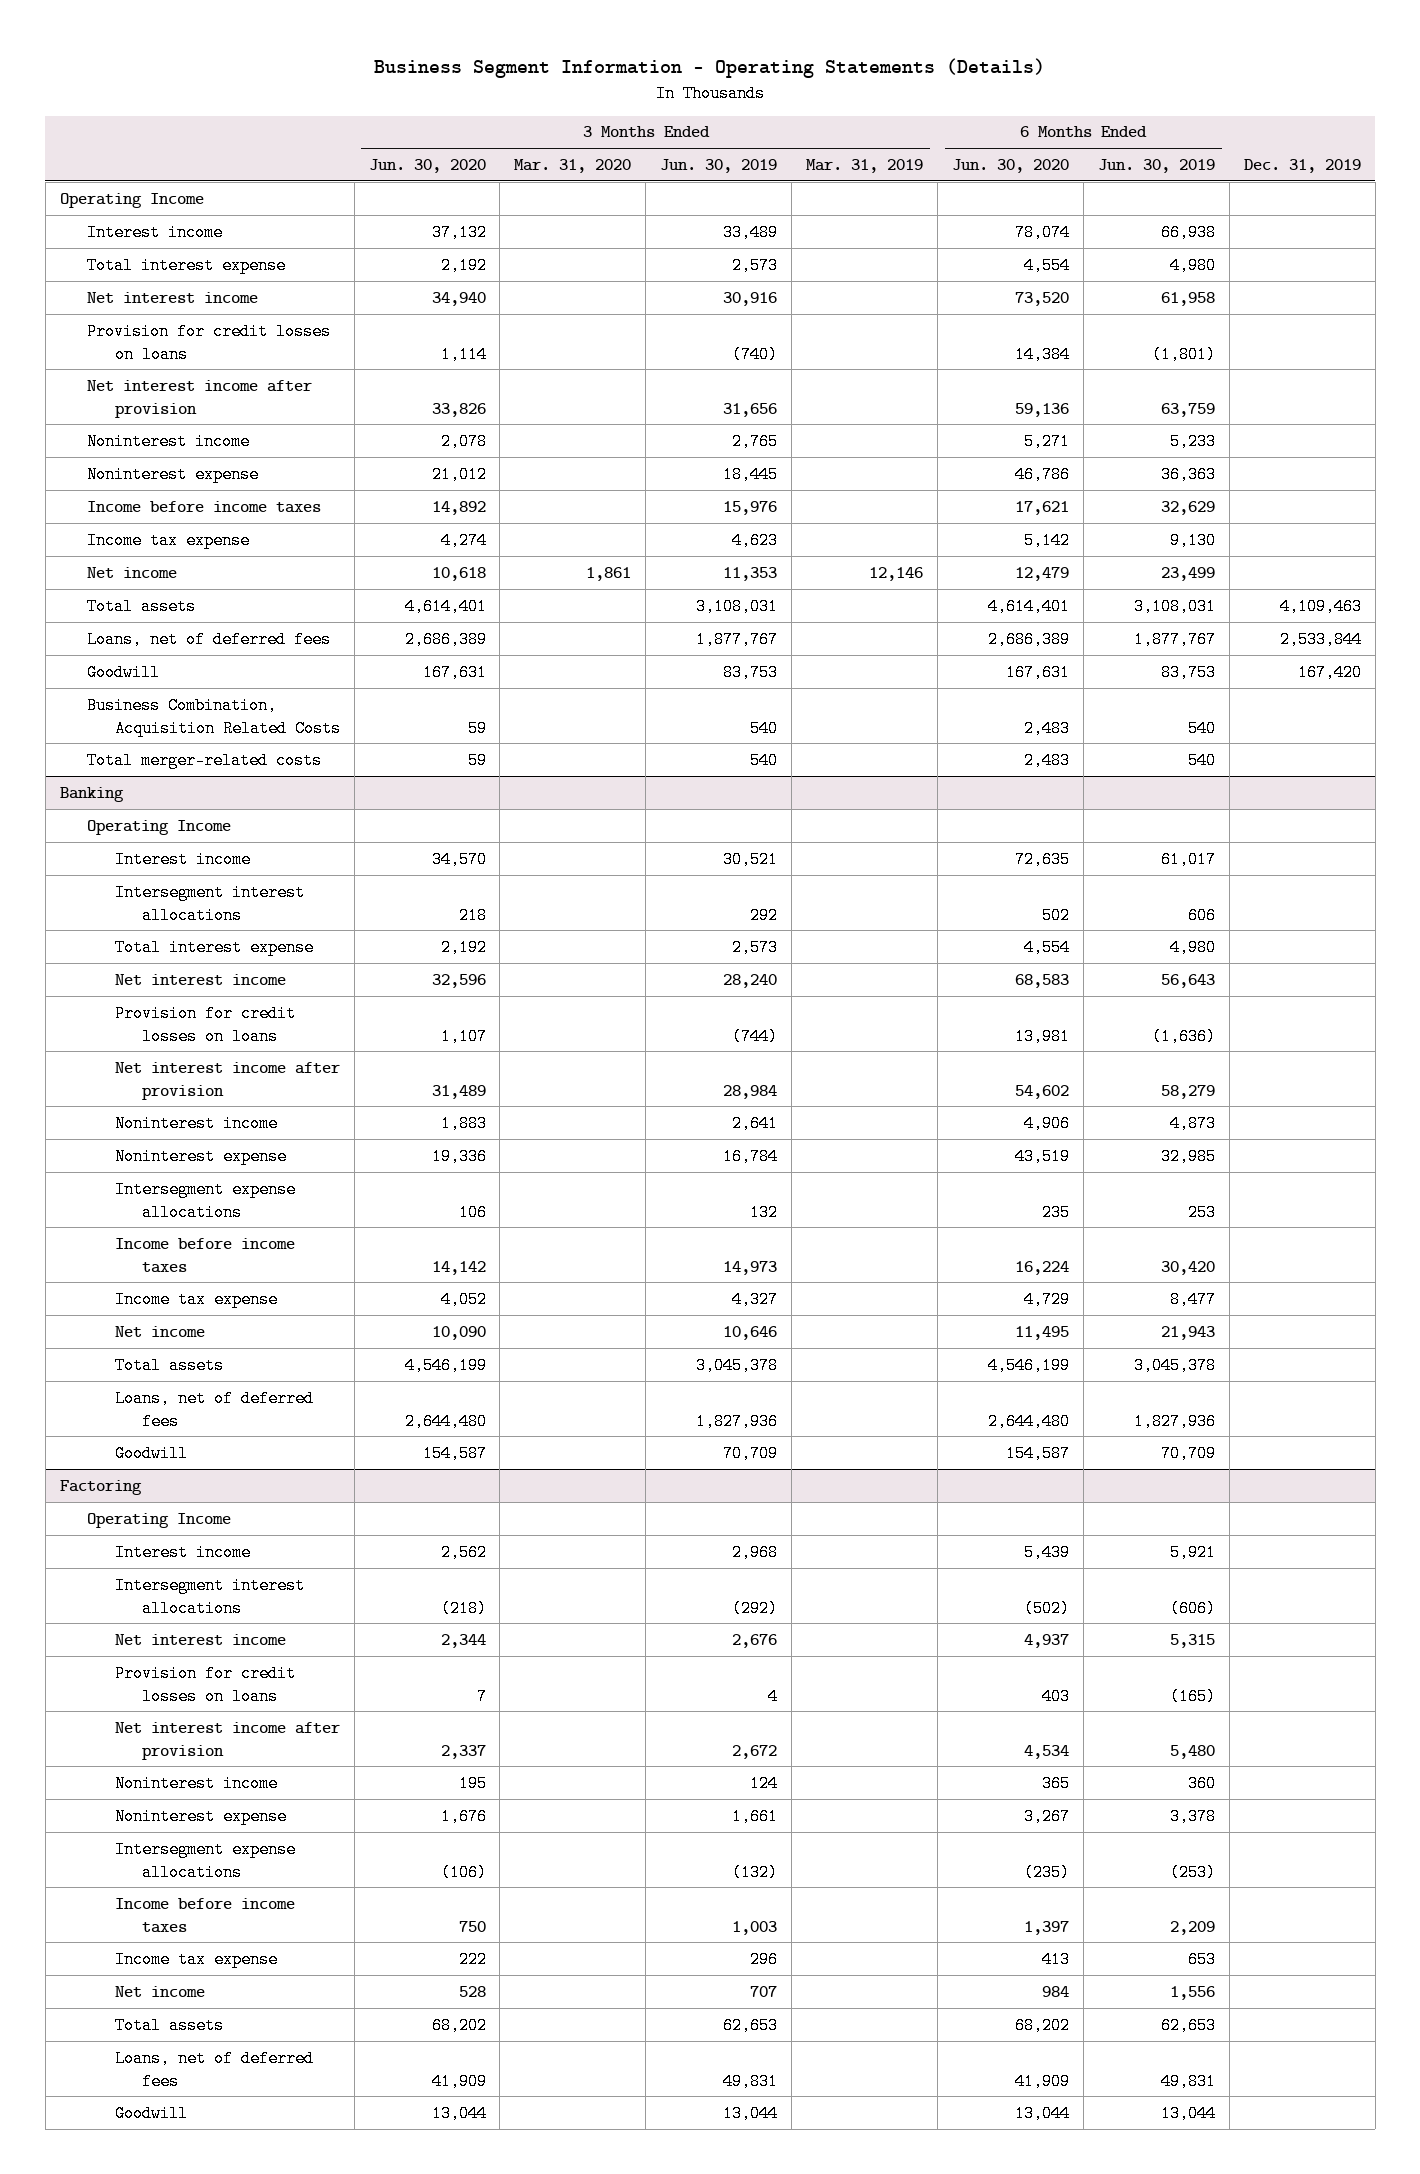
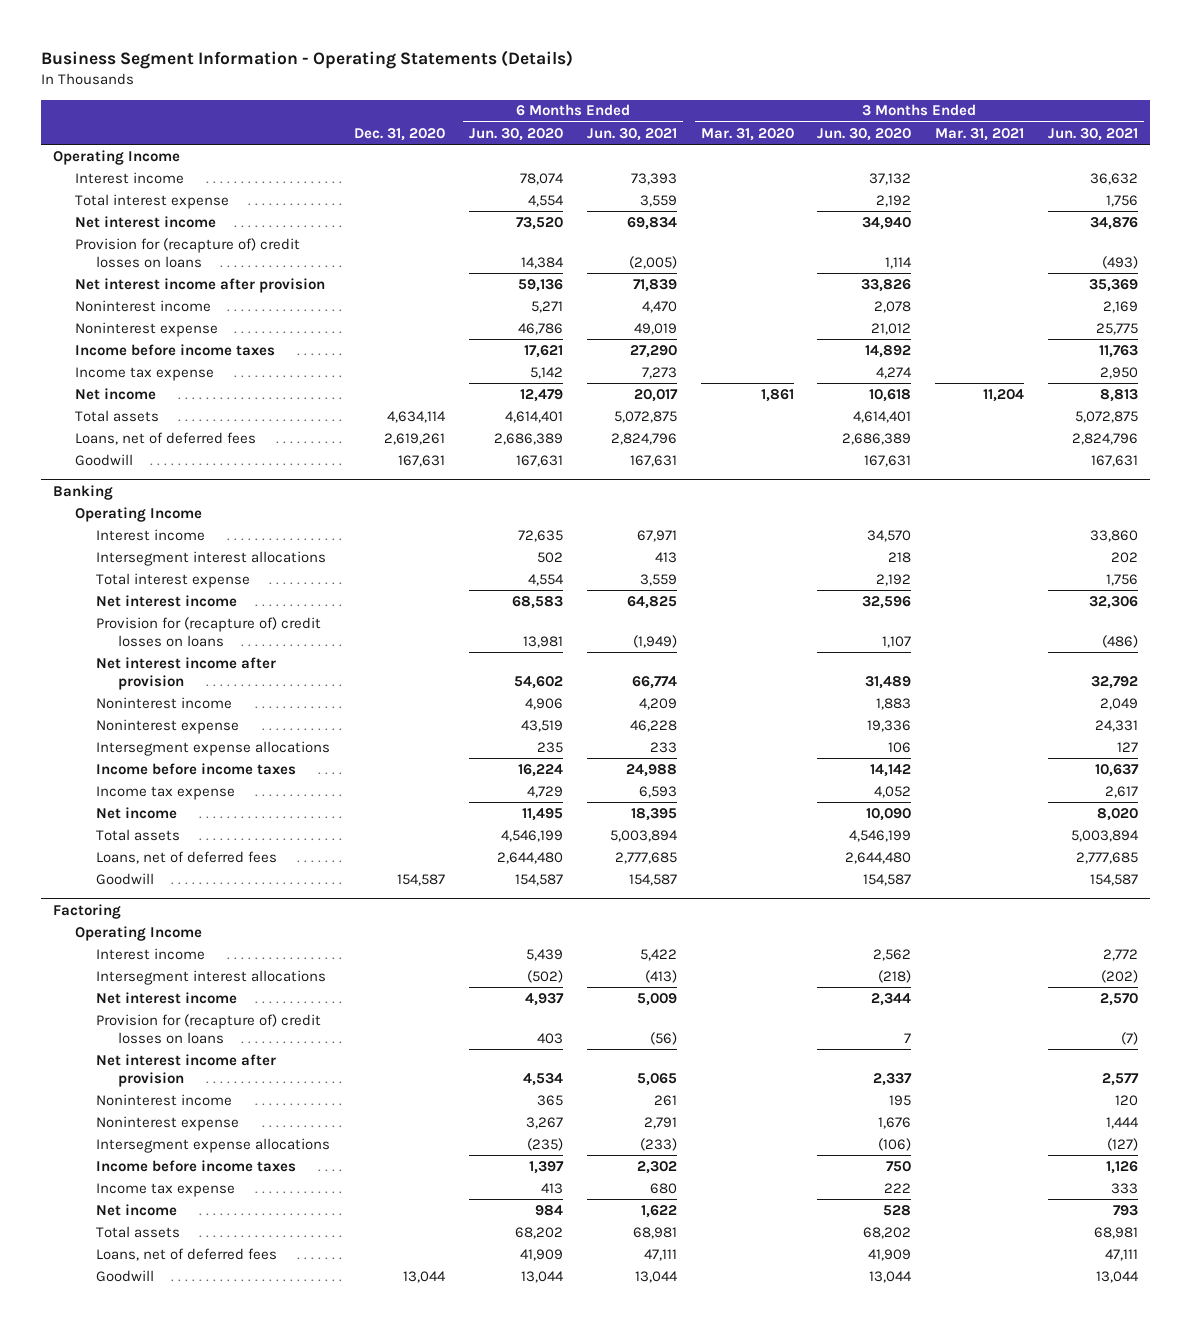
[660,159,778,174] Jun. 30, 2019 -> none
[806,159,924,174] Mar. 31, 2019 -> none
[1097,159,1215,174] Jun. 30, 2019 -> none
[1243,159,1361,174] Dec. 31, 2019 -> none
none -> [354,127,446,141] Dec. 31, 2020
none -> [586,127,677,141] Jun. 30, 2021
none -> [935,127,1025,141] Mar. 31, 2021
none -> [1047,127,1138,141] Jun. 30, 2021
[87,322,332,363] Provision for credit losses on loans -> [74,237,300,268] Provision for (recapture of) credit losses on loans
[87,696,341,737] Business Combination, Acquisition Related Costs -> none
[87,751,323,769] Total merger-related costs -> none
[114,1004,296,1045] Provision for credit losses on loans -> [96,616,322,647] Provision for (recapture of) credit losses on loans
[114,1664,296,1705] Provision for credit losses on loans -> [96,1013,322,1044] Provision for (recapture of) credit losses on loans

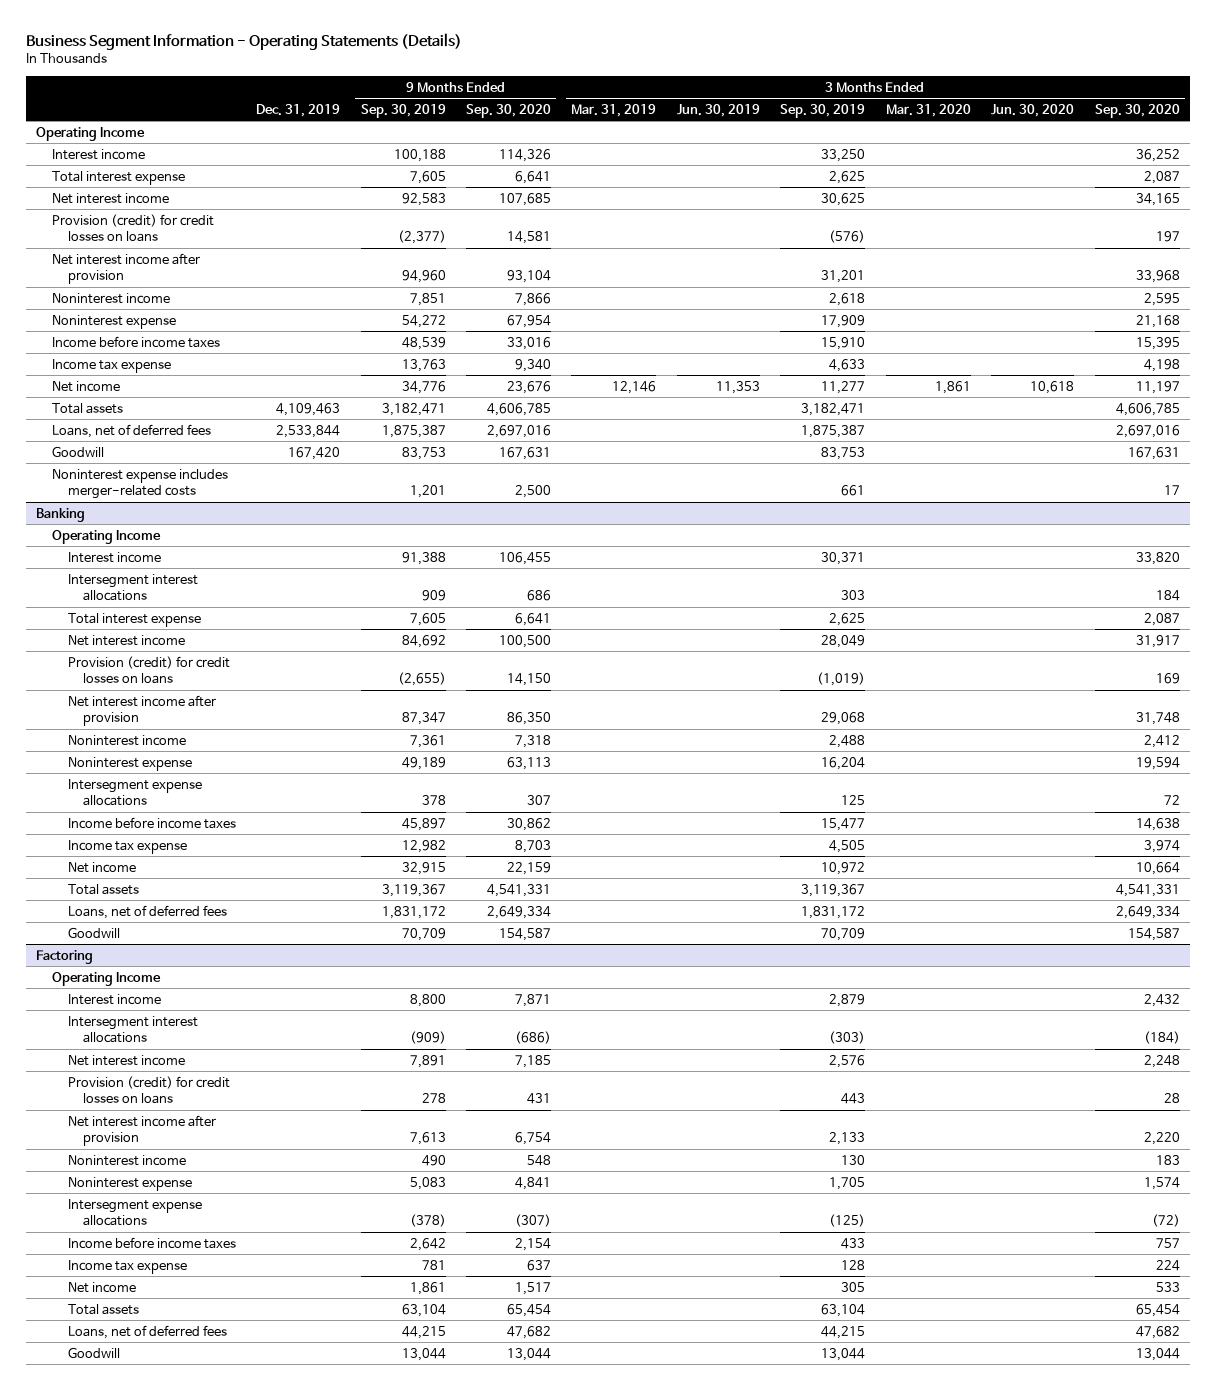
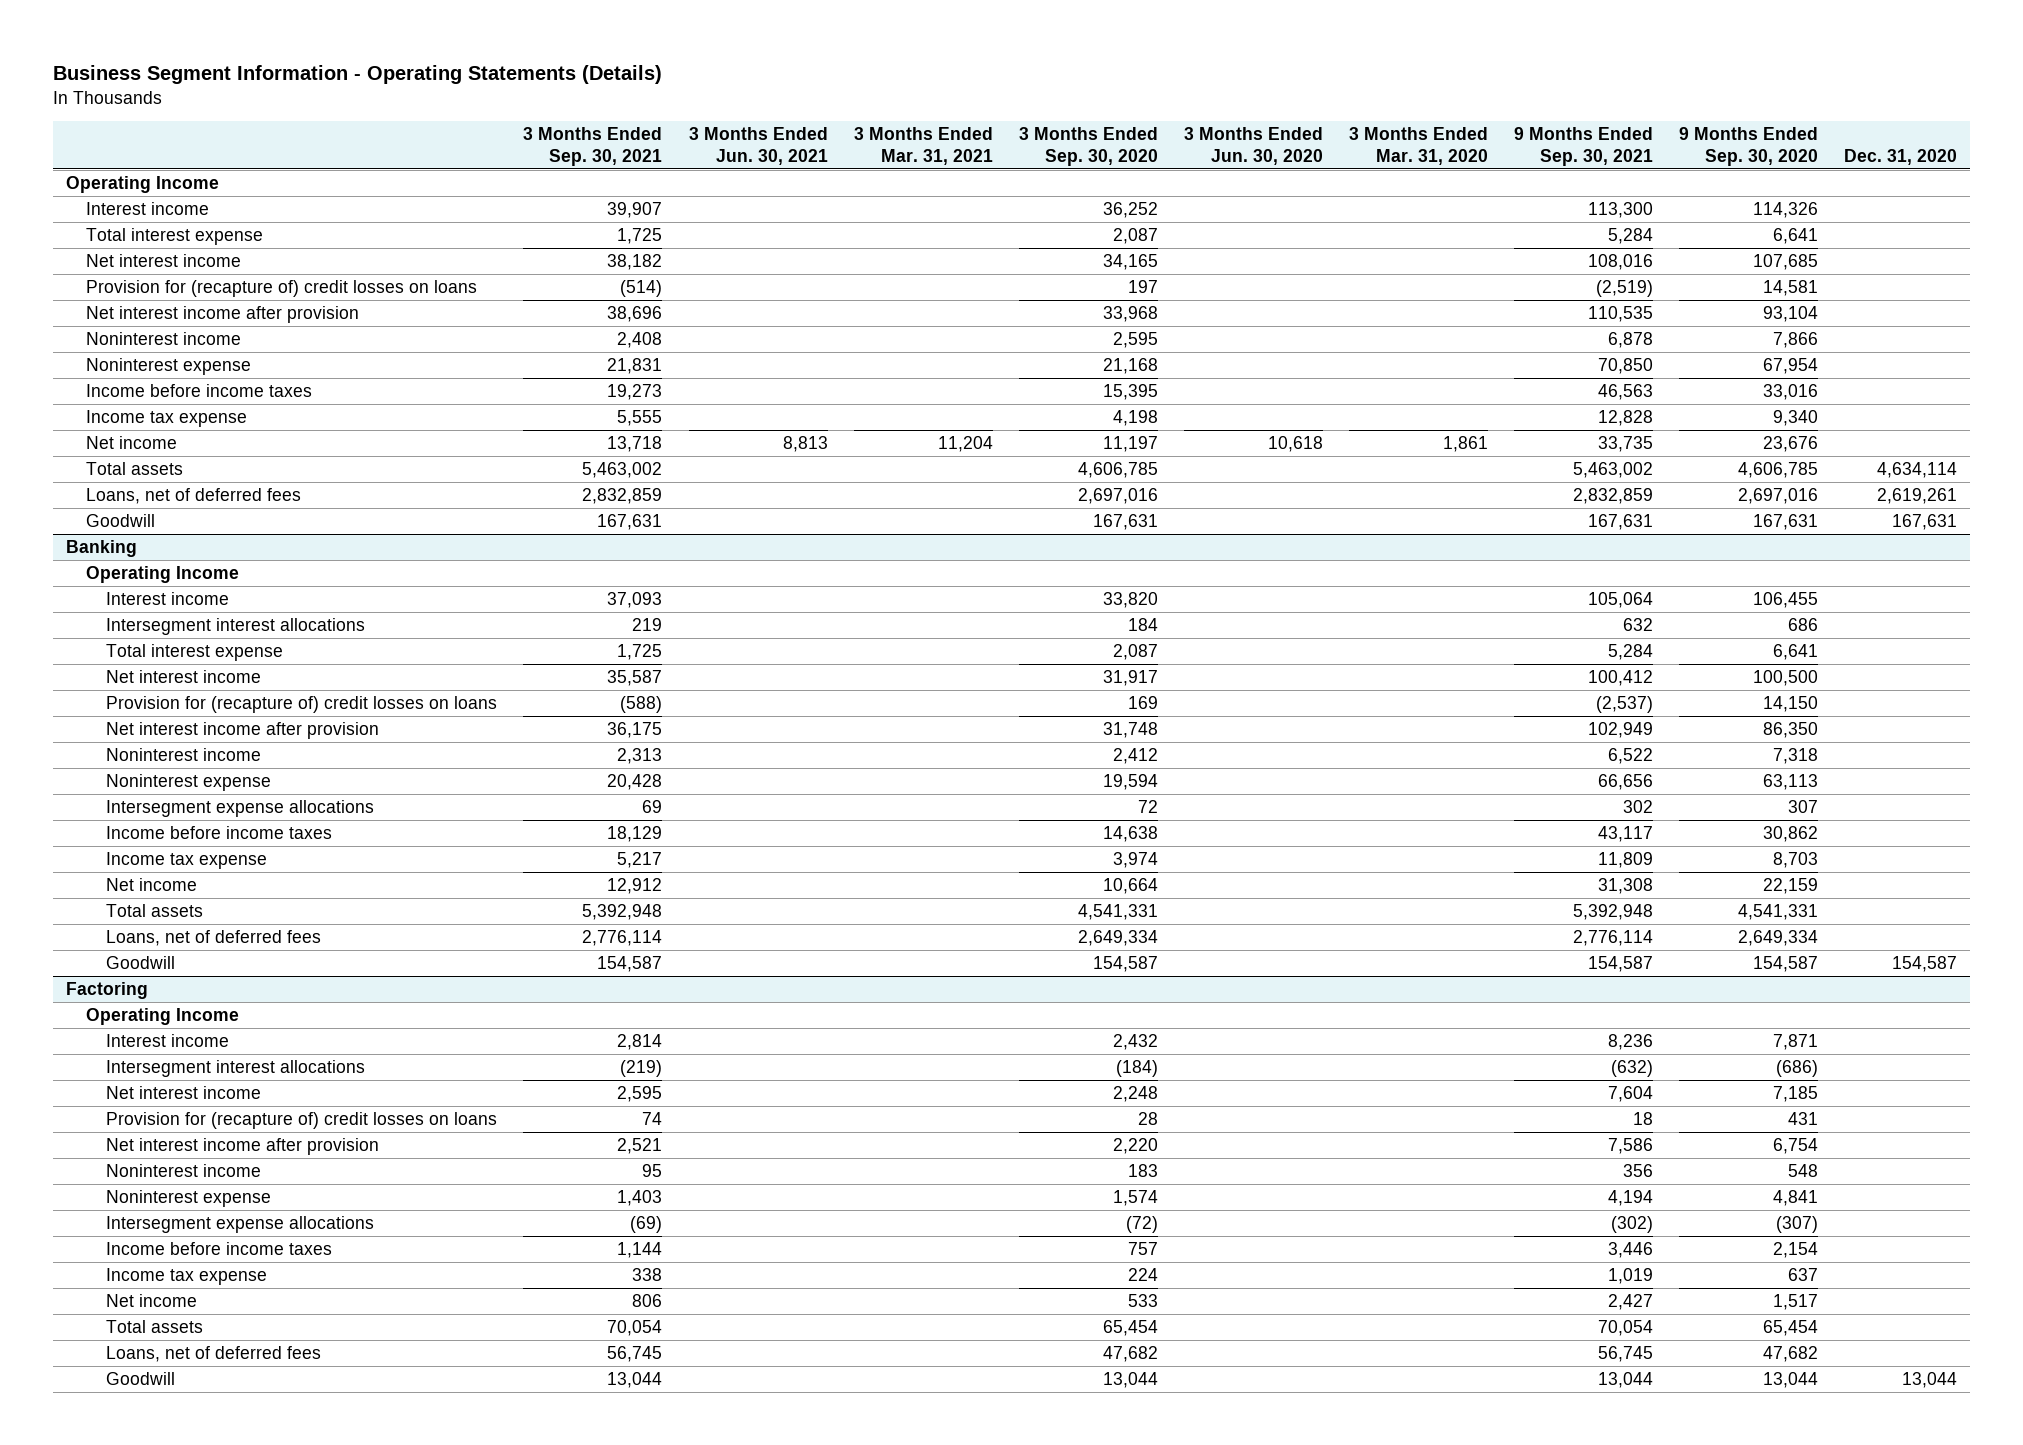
[256,103,341,117] Dec. 31, 2019 -> none
[360,103,446,118] Sep. 30, 2019 -> none
[571,103,657,117] Mar. 31, 2019 -> none
[676,103,760,117] Jun. 30, 2019 -> none
[780,103,866,118] Sep. 30, 2019 -> none
none -> [523,127,663,166] 3 Months Ended Sep. 30, 2021
none -> [688,127,828,165] 3 Months Ended Jun. 30, 2021
none -> [853,127,993,165] 3 Months Ended Mar. 31, 2021
none -> [1514,127,1654,166] 9 Months Ended Sep. 30, 2021
none -> [1844,148,1958,165] Dec. 31, 2020
[52,213,215,243] Provision (credit) for credit losses on loans -> [86,280,478,298] Provision for (recapture of) credit losses on loans
[52,468,229,500] Noninterest expense includes merger-related costs -> none
[67,655,230,685] Provision (credit) for credit losses on loans -> [106,696,498,714] Provision for (recapture of) credit losses on loans
[67,1075,230,1105] Provision (credit) for credit losses on loans -> [106,1112,498,1130] Provision for (recapture of) credit losses on loans

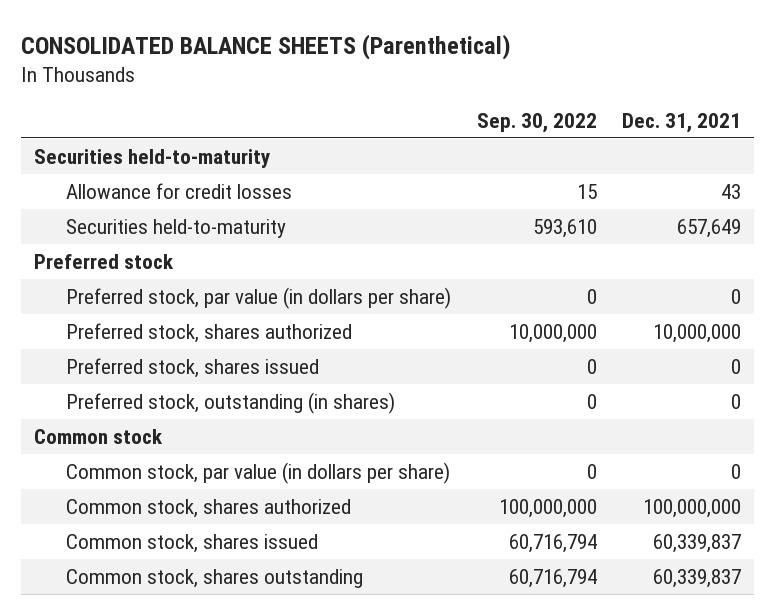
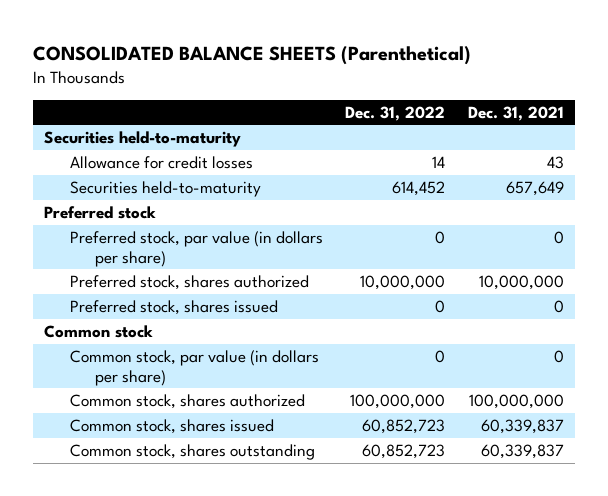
[476,113,597,134] Sep. 30, 2022 -> none
none -> [345,105,446,121] Dec. 31, 2022
[66,391,396,414] Preferred stock, outstanding (in shares) -> none

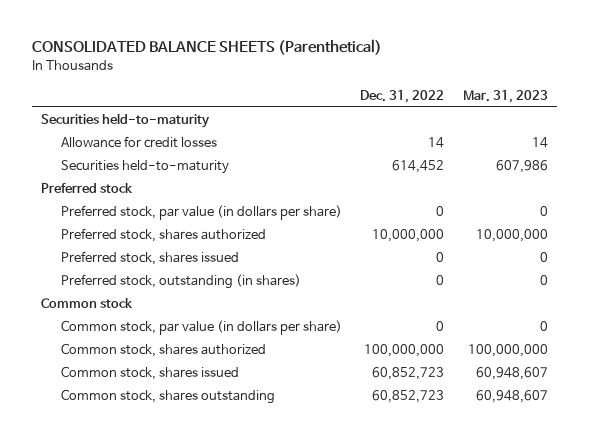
[467,105,564,121] Dec. 31, 2021 -> none
none -> [462,89,548,103] Mar. 31, 2023
none -> [60,274,301,290] Preferred stock, outstanding (in shares)

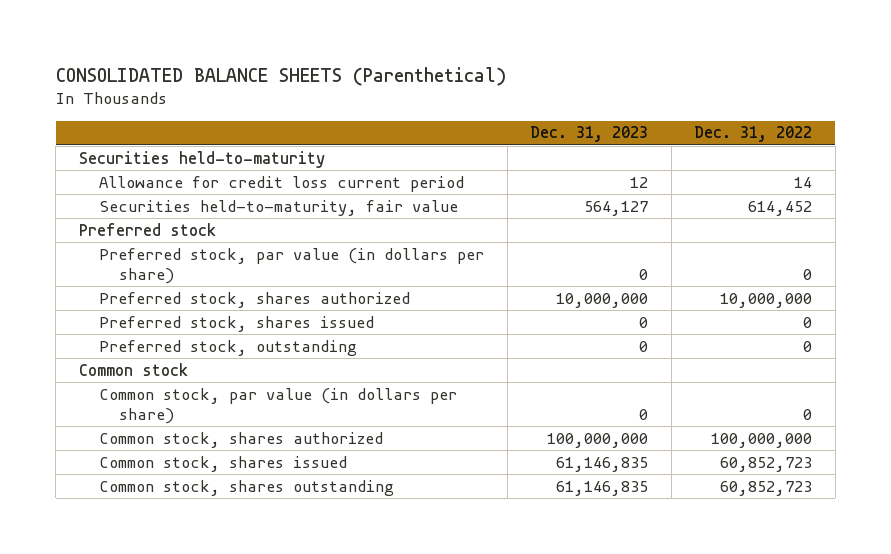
[462,89,548,103] Mar. 31, 2023 -> none
none -> [530,126,649,143] Dec. 31, 2023
[60,136,217,149] Allowance for credit losses -> [99,175,465,192] Allowance for credit loss current period
[60,160,229,175] Securities held-to-maturity -> [99,199,459,216] Securities held-to-maturity, fair value
[60,274,301,290] Preferred stock, outstanding (in shares) -> [99,339,358,356] Preferred stock, outstanding

